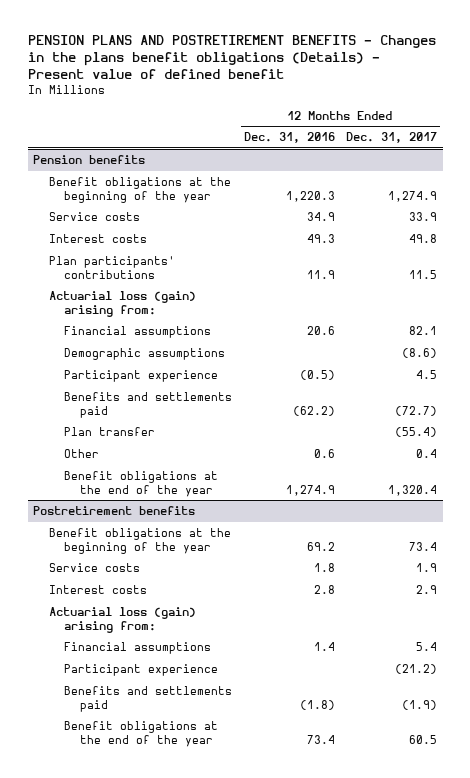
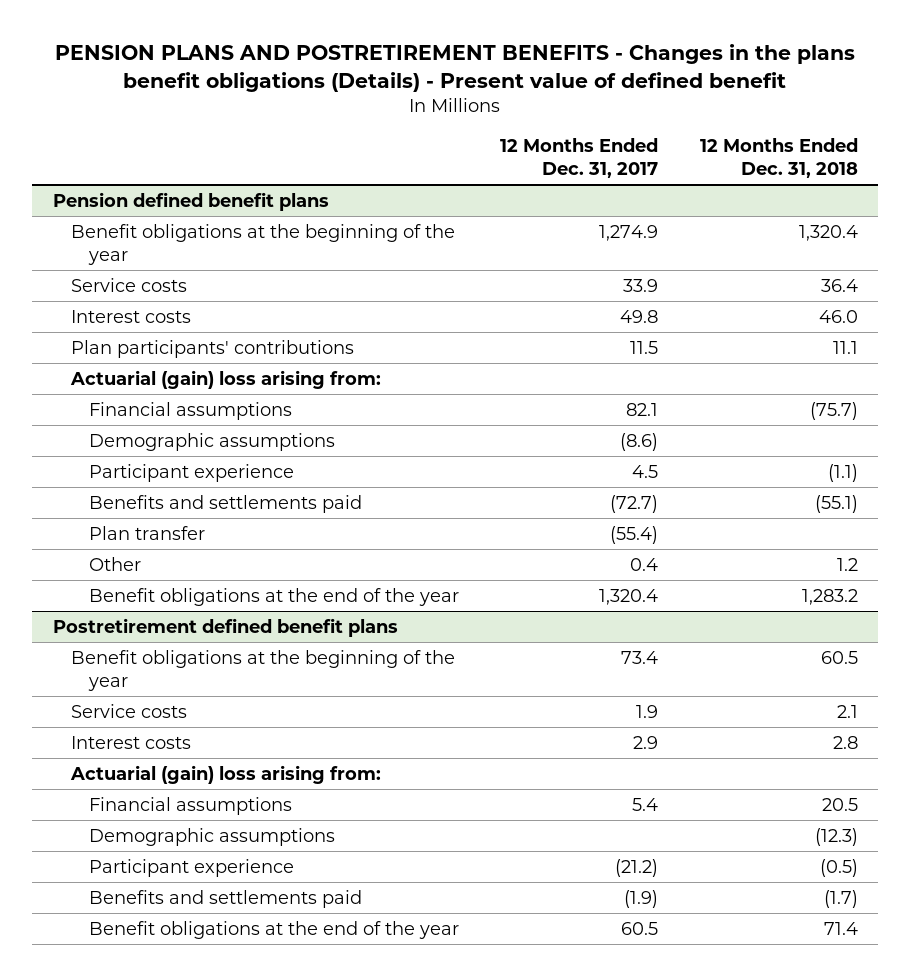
[243,132,335,144] Dec. 31, 2016 -> none
none -> [699,138,858,178] 12 Months Ended Dec. 31, 2018
[33,154,146,164] Pension benefits -> [52,191,329,211] Pension defined benefit plans
[48,290,196,317] Actuarial loss (gain) arising from: -> [69,369,381,389] Actuarial (gain) loss arising from:
[33,505,196,515] Postretirement benefits -> [52,617,398,637] Postretirement defined benefit plans
[48,606,196,633] Actuarial loss (gain) arising from: -> [69,764,381,784] Actuarial (gain) loss arising from:
none -> [88,827,335,846] Demographic assumptions

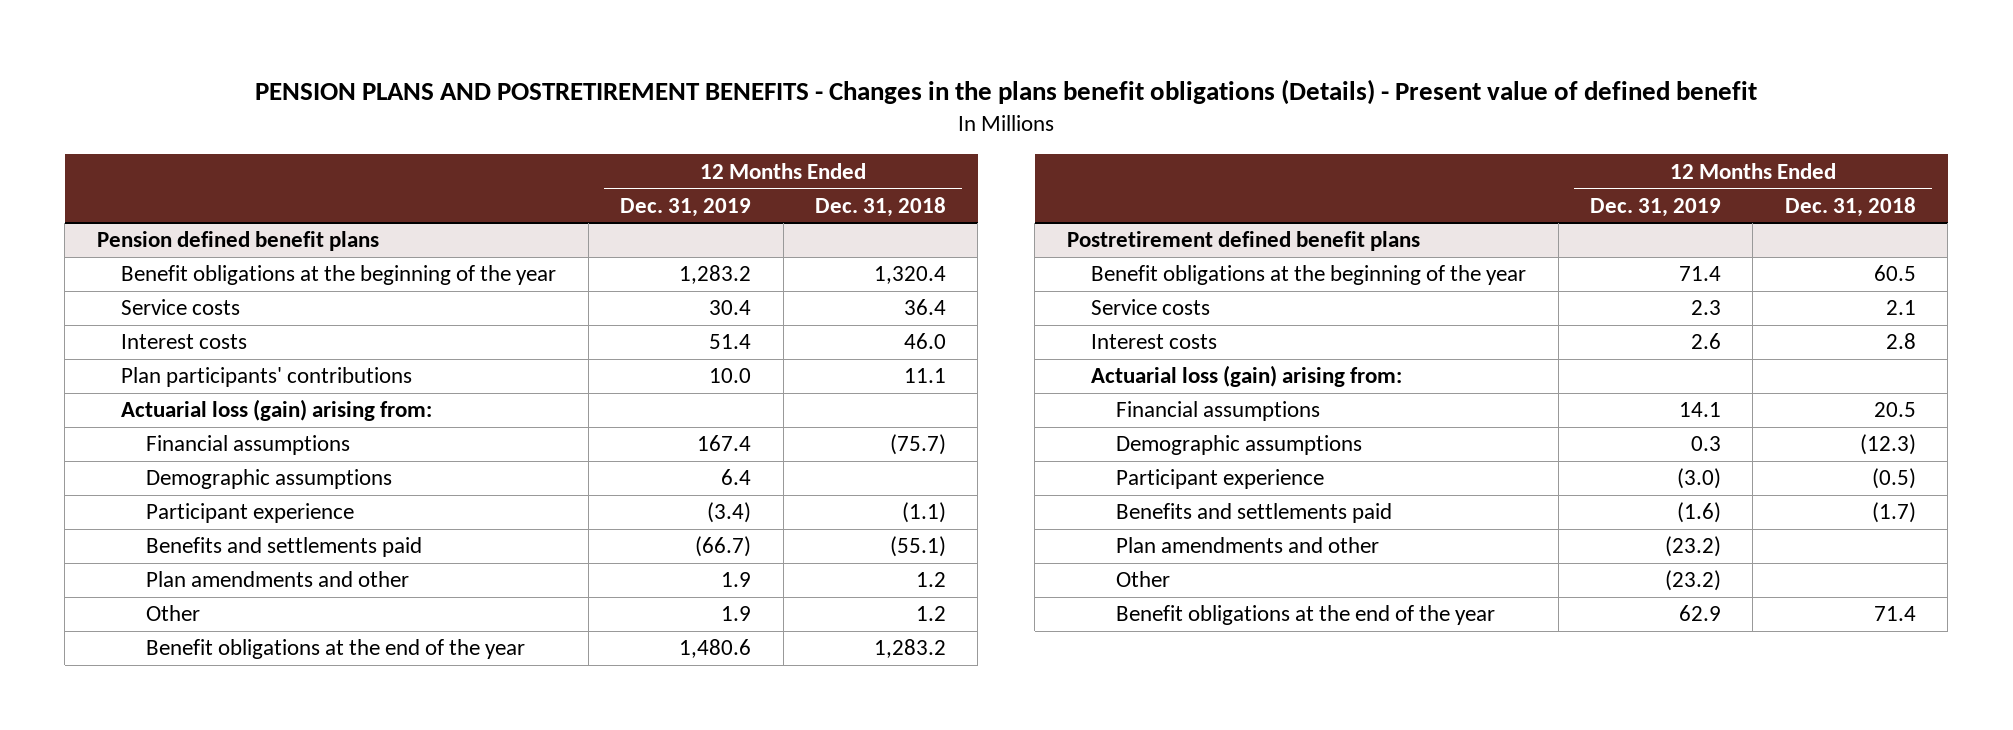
[500,138,659,178] 12 Months Ended Dec. 31, 2017 -> none
none -> [620,197,752,217] Dec. 31, 2019
[69,369,381,389] Actuarial (gain) loss arising from: -> [121,399,433,422] Actuarial loss (gain) arising from:
[88,525,205,540] Plan transfer -> none
none -> [145,571,409,588] Plan amendments and other
[69,764,381,784] Actuarial (gain) loss arising from: -> [1091,365,1403,388] Actuarial loss (gain) arising from:
none -> [1115,537,1379,554] Plan amendments and other
none -> [1115,571,1170,588] Other

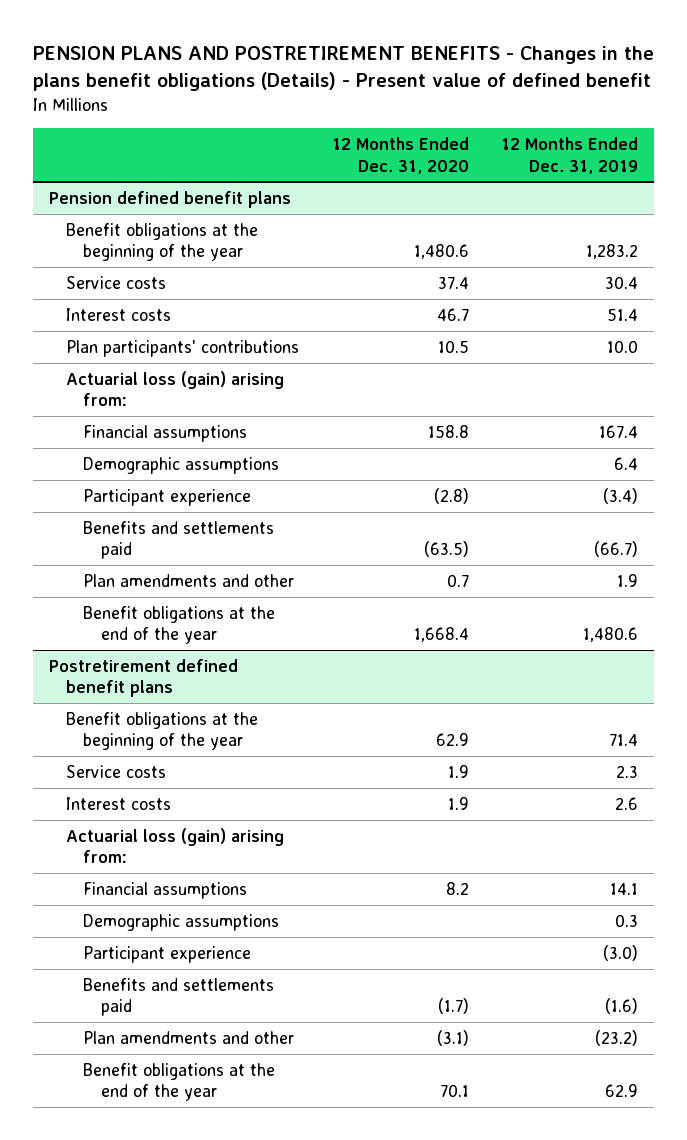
[814,196,946,217] Dec. 31, 2018 -> none
none -> [331,137,469,174] 12 Months Ended Dec. 31, 2020
[145,605,200,622] Other -> none
[1115,571,1170,588] Other -> none

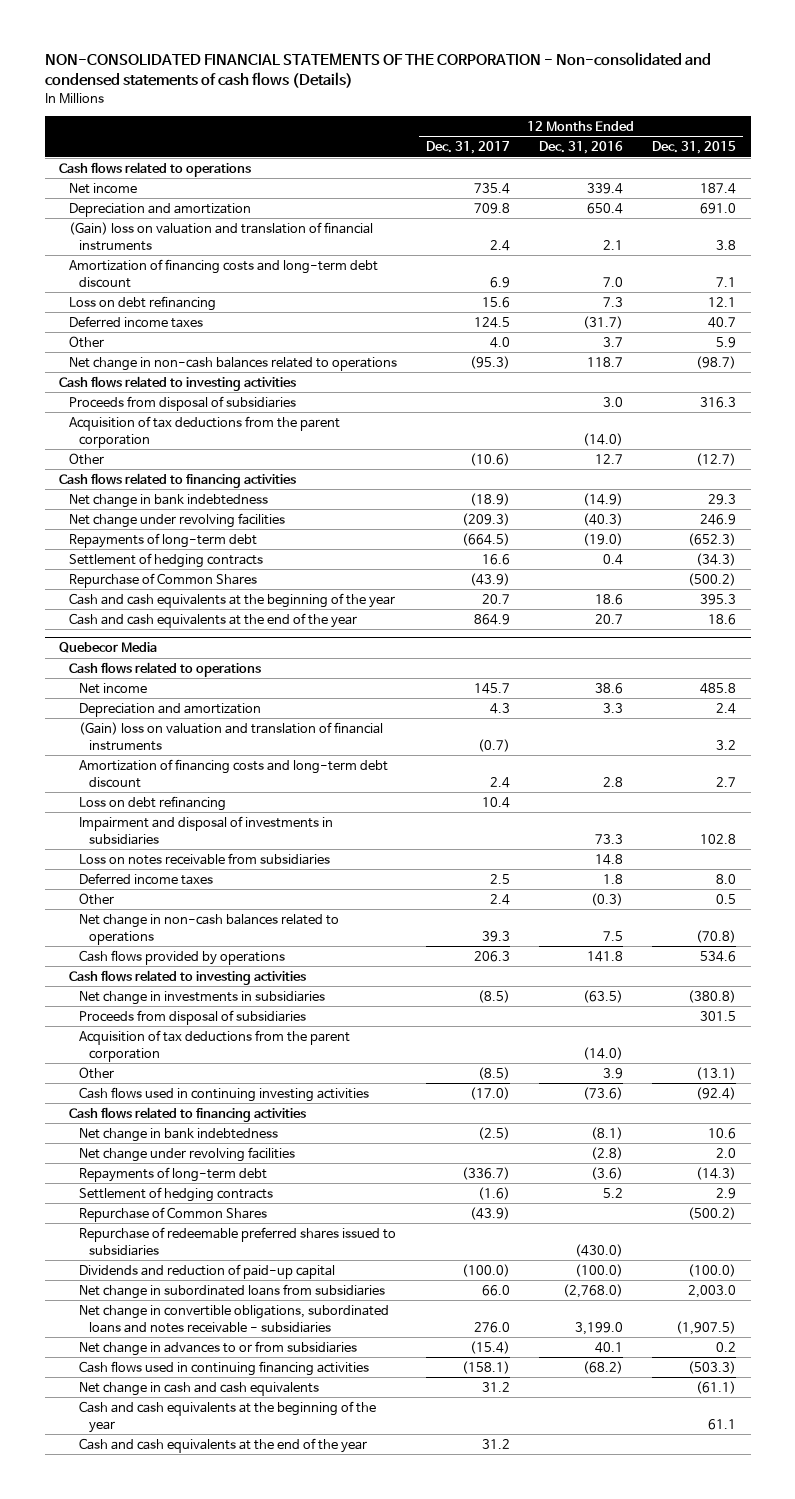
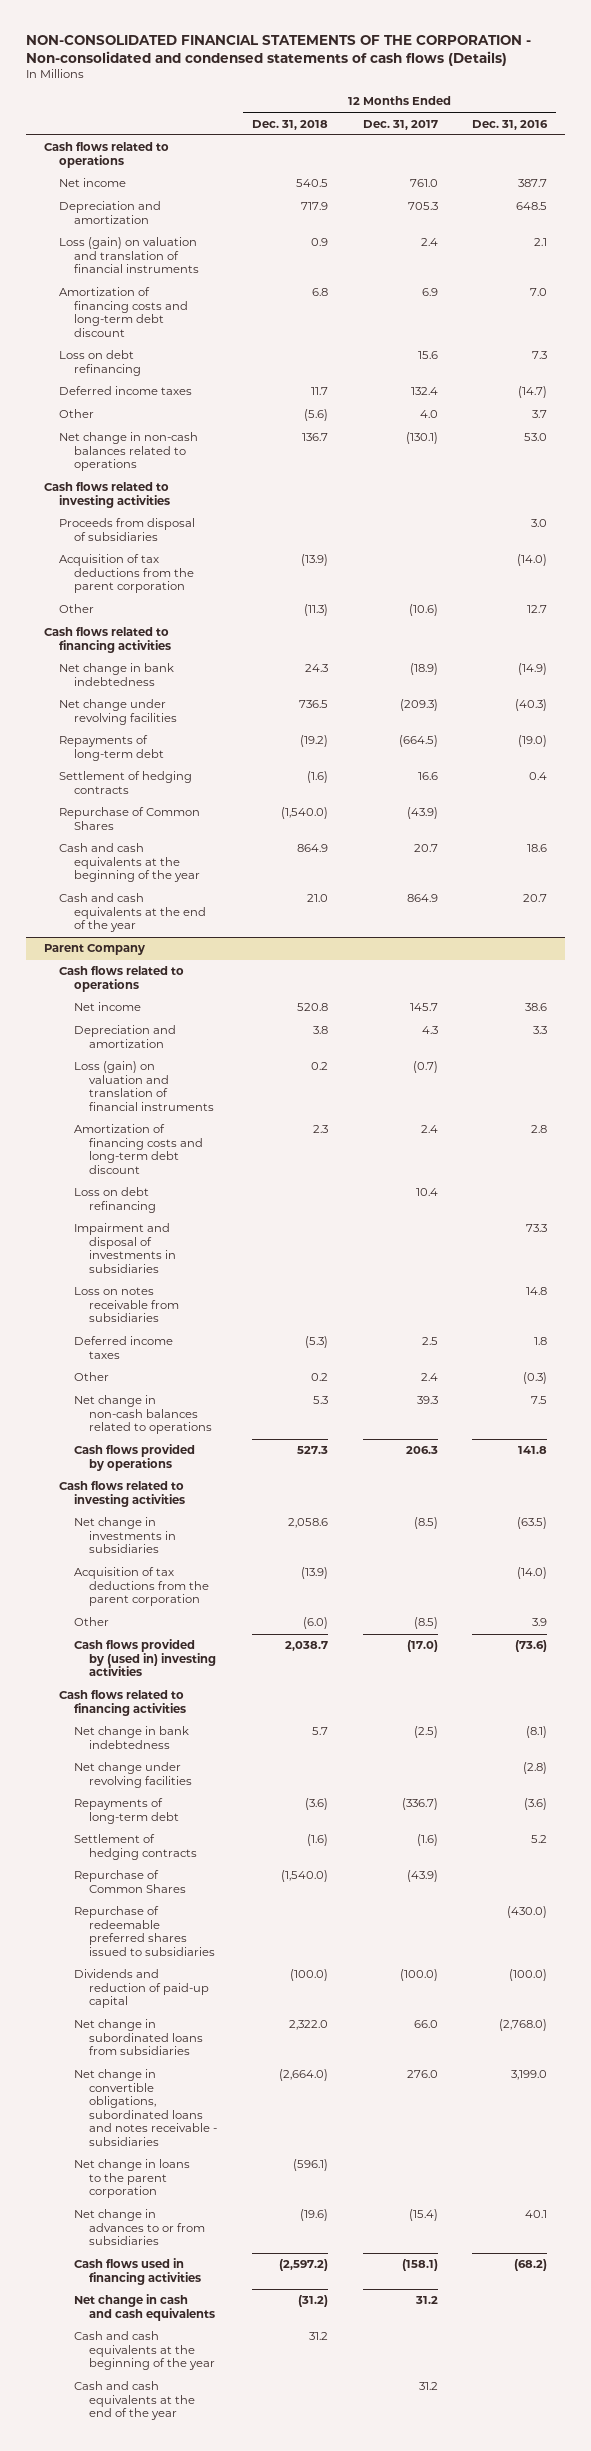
[652,141,737,155] Dec. 31, 2015 -> none
none -> [251,119,328,130] Dec. 31, 2018
[474,182,511,194] 735.4 -> [409,179,438,188] 761.0
[587,182,624,194] 339.4 -> [518,179,548,188] 387.7
[474,202,511,214] 709.8 -> [407,202,438,211] 705.3
[587,202,624,214] 650.4 -> [516,202,548,211] 648.5
[69,221,374,251] (Gain) loss on valuation and translation of financial instruments -> [58,237,200,274] Loss (gain) on valuation and translation of financial instruments
[474,316,511,328] 124.5 -> [410,387,438,396] 132.4
[583,315,624,329] (31.7) -> [518,386,548,399] (14.7)
[470,355,511,369] (95.3) -> [405,432,438,445] (130.1)
[587,356,624,367] 118.7 -> [524,433,548,442] 53.0
[59,642,158,654] Quebecor Media -> none
none -> [43,944,145,956] Parent Company
[79,721,384,751] (Gain) loss on valuation and translation of financial instruments -> [74,1061,215,1111] Loss (gain) on valuation and translation of financial instruments
[79,1009,307,1025] Proceeds from disposal of subsidiaries -> none
[79,1086,370,1102] Cash flows used in continuing investing activities -> [74,1639,217,1677] Cash flows provided by (used in) investing activities
none -> [74,2159,191,2199] Net change in loans to the parent corporation
[79,1360,370,1376] Cash flows used in continuing financing activities -> [74,2258,202,2285] Cash flows used in financing activities

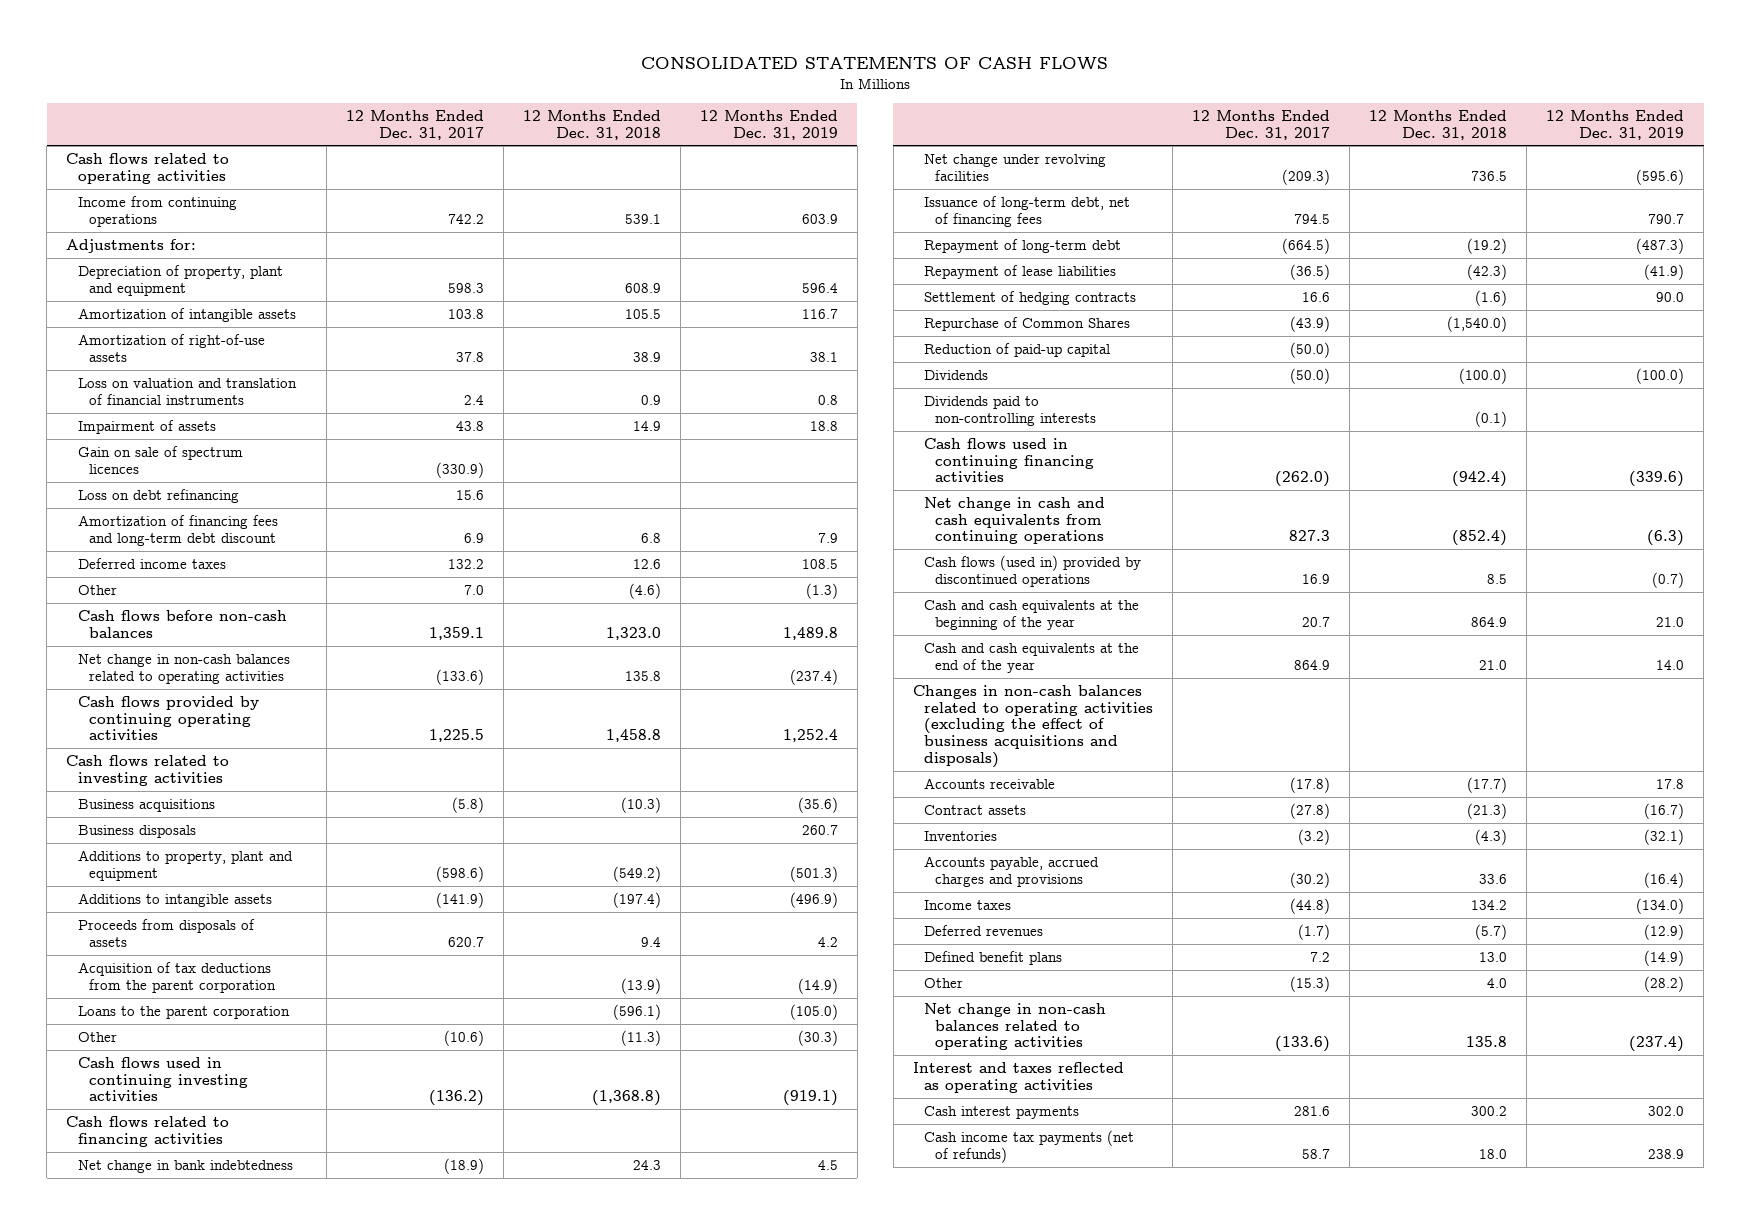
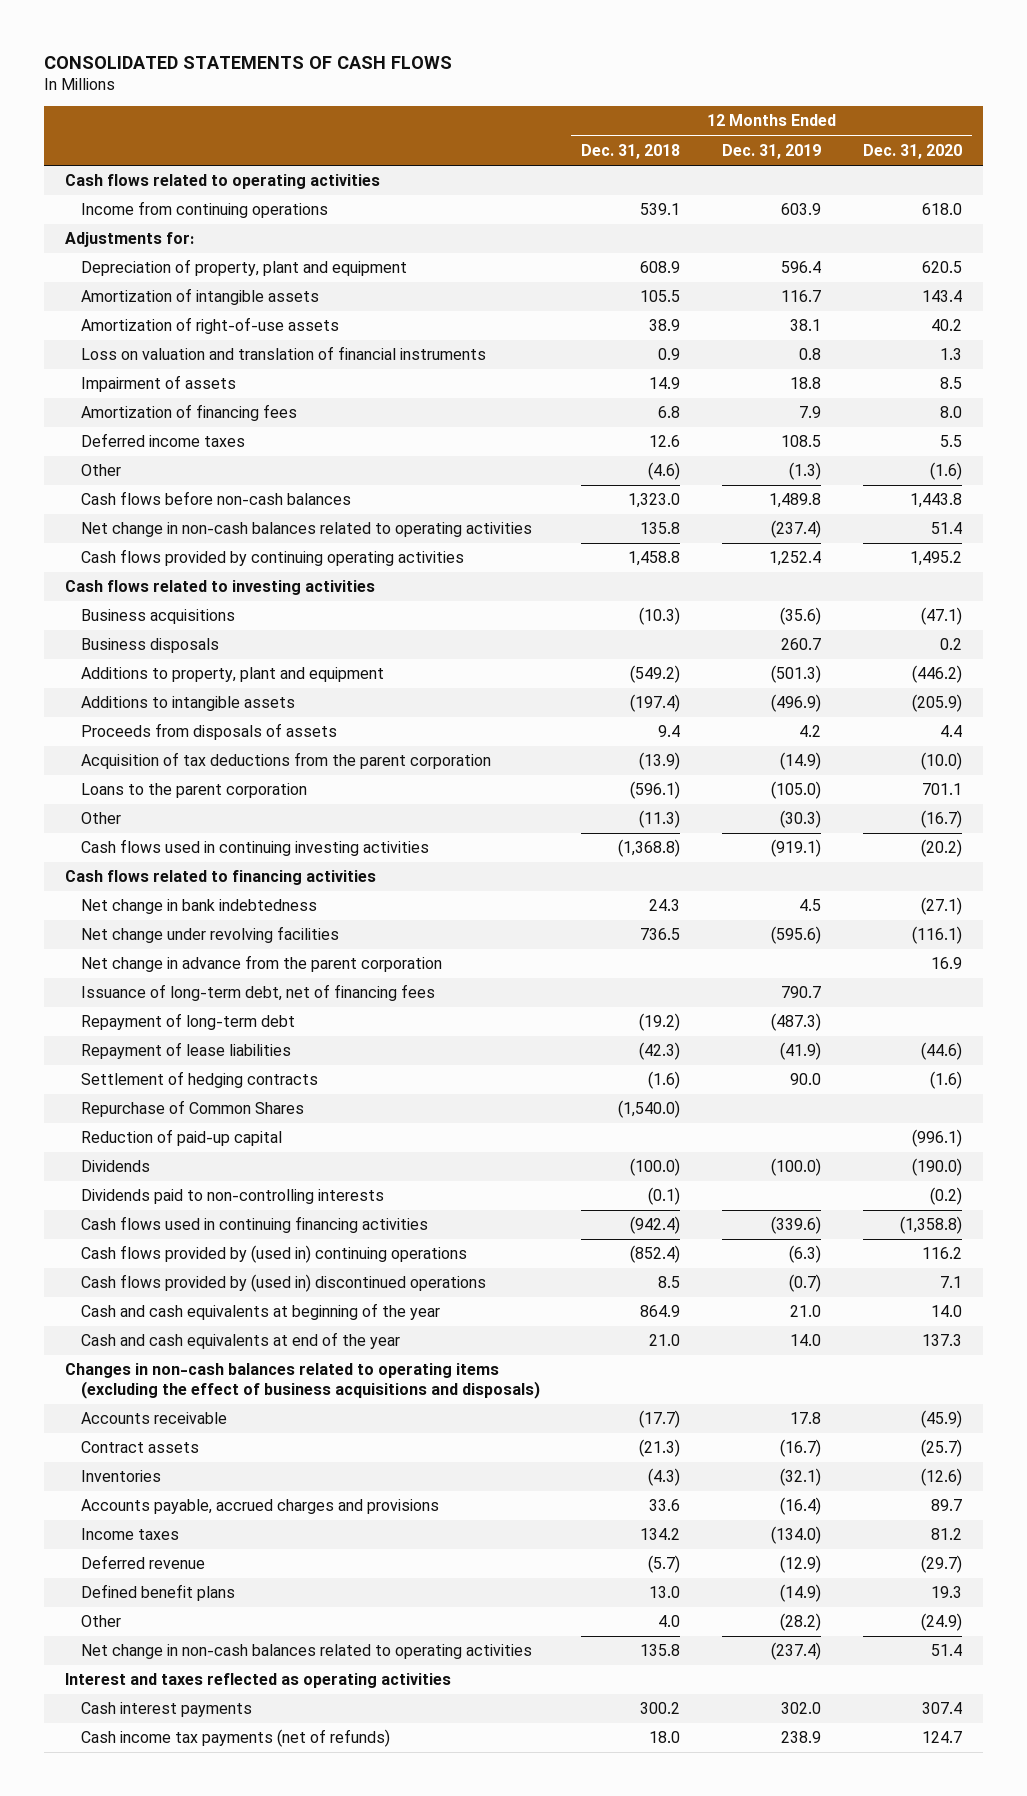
[345,109,484,140] 12 Months Ended Dec. 31, 2017 -> none
none -> [862,143,962,159] Dec. 31, 2020
[77,445,243,474] Gain on sale of spectrum licences -> none
[77,488,239,503] Loss on debt refinancing -> none
[77,514,278,546] Amortization of financing fees and long-term debt discount -> [80,404,297,422] Amortization of financing fees
none -> [80,955,442,973] Net change in advance from the parent corporation
[924,496,1106,545] Net change in cash and cash equivalents from continuing operations -> [80,1245,467,1264] Cash flows provided by (used in) continuing operations
[924,554,1142,587] Cash flows (used in) provided by discontinued operations -> [80,1274,486,1293] Cash flows provided by (used in) discontinued operations
[924,599,1140,630] Cash and cash equivalents at the beginning of the year -> [80,1303,440,1321] Cash and cash equivalents at beginning of the year
[924,642,1140,673] Cash and cash equivalents at the end of the year -> [80,1332,400,1350] Cash and cash equivalents at end of the year
[912,684,1154,768] Changes in non-cash balances related to operating activities (excluding the effect of business acquisitions and disposals) -> [65,1363,540,1399] Changes in non-cash balances related to operating items (excluding the effect of business acquisitions and disposals)
[924,924,1044,936] Deferred revenues -> [80,1555,205,1570] Deferred revenue

